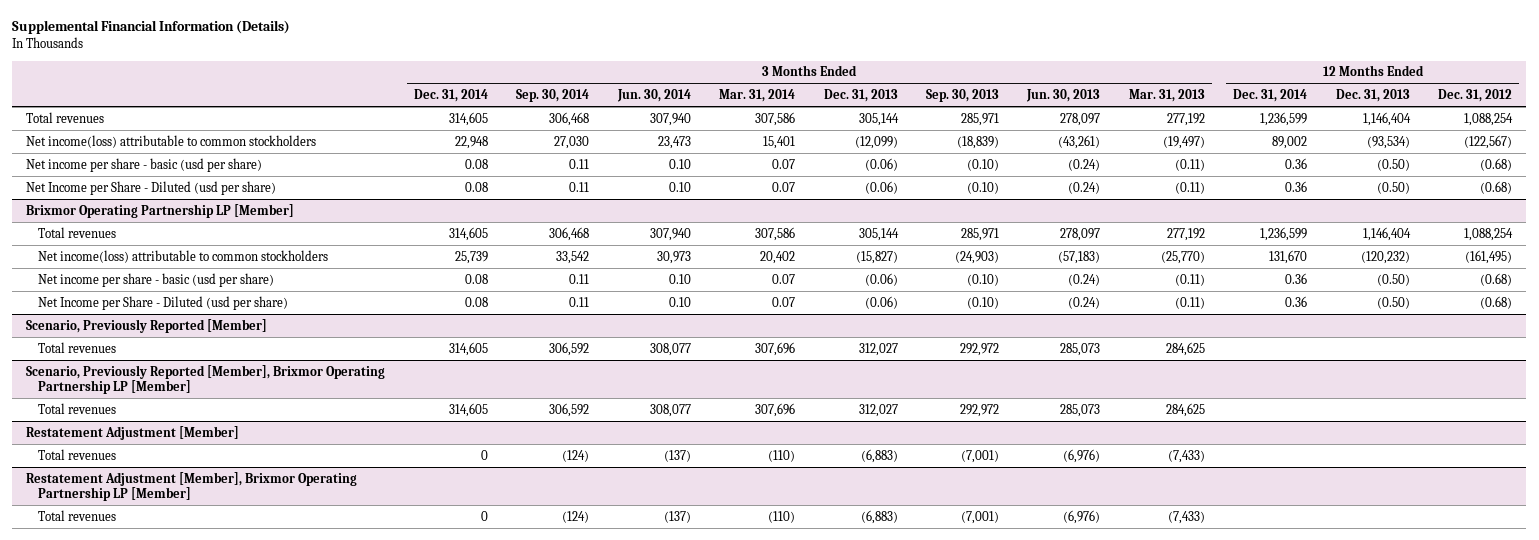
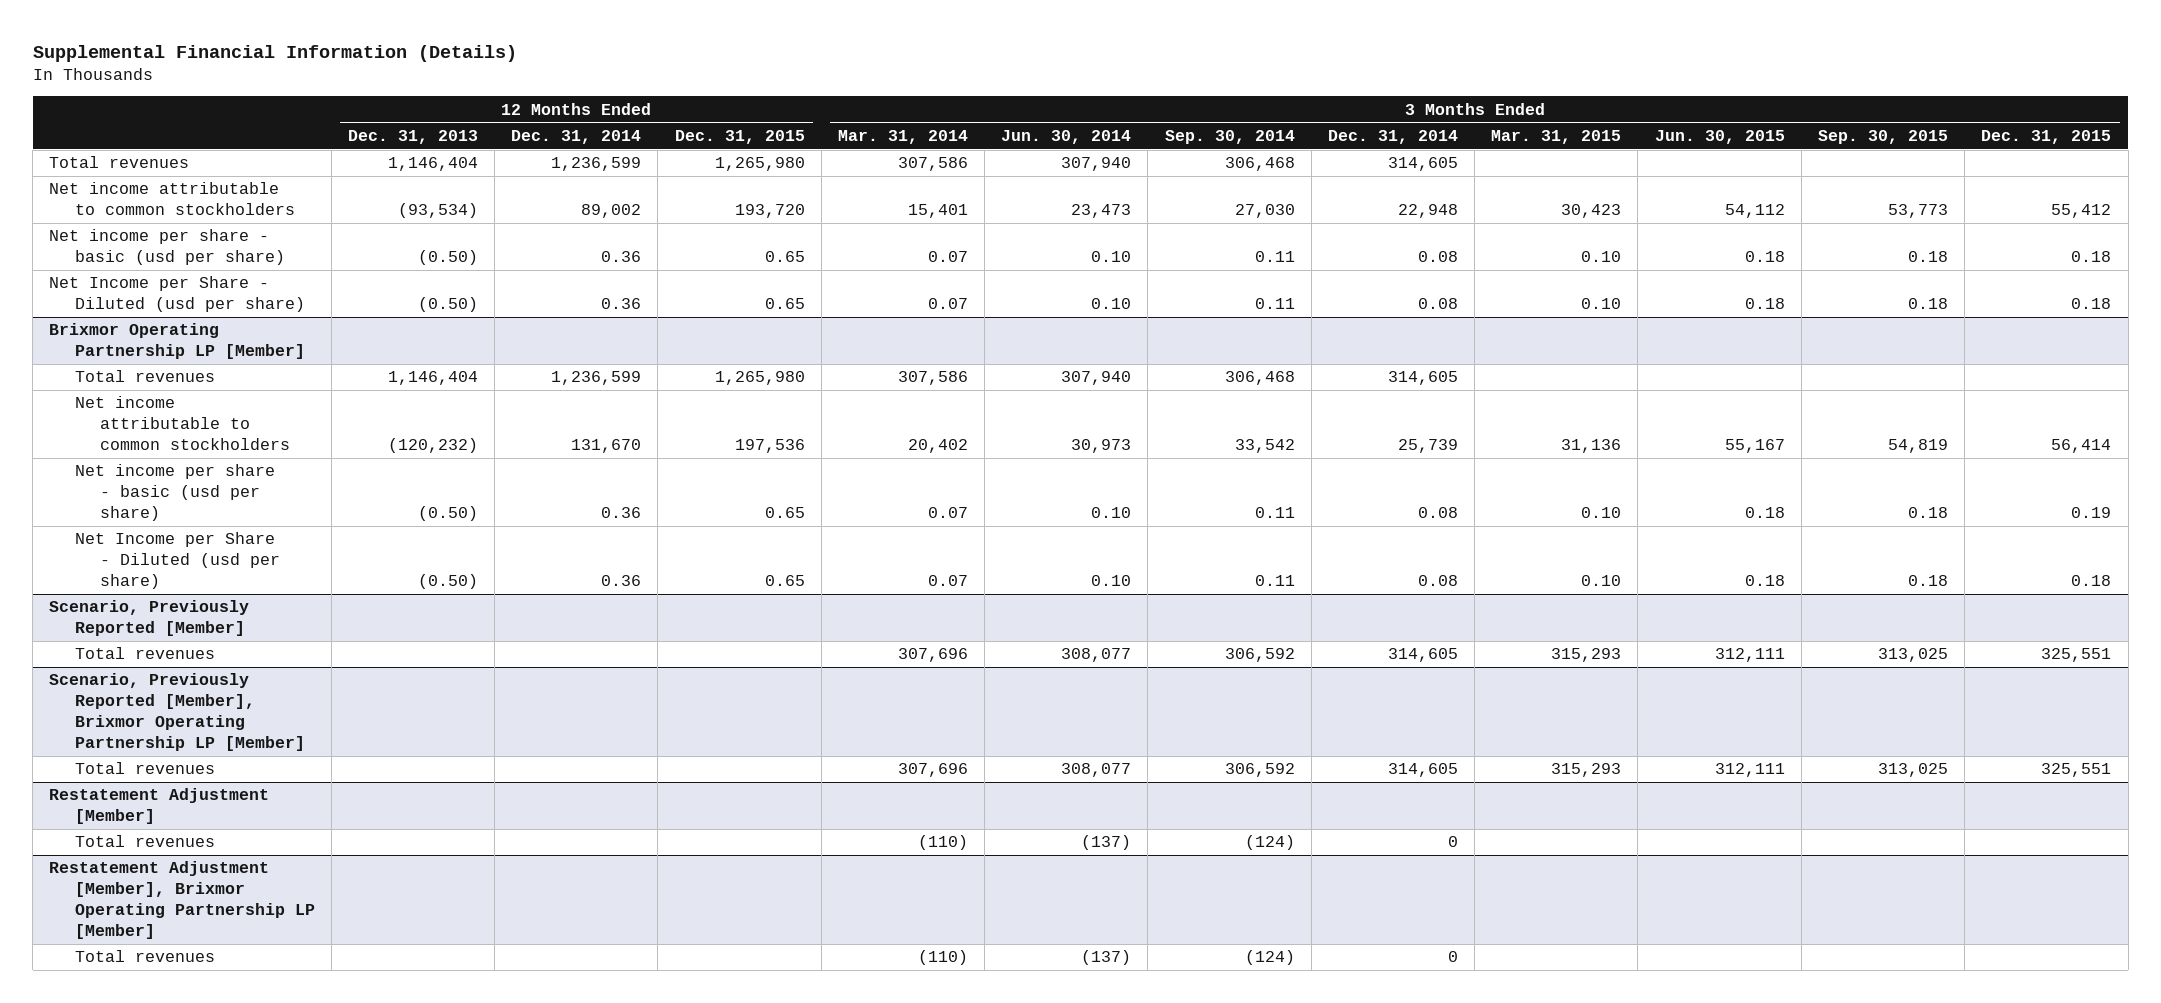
[823,88,898,102] Dec. 31, 2013 -> none
[925,88,999,102] Sep. 30, 2013 -> none
[1026,88,1101,102] Jun. 30, 2013 -> none
[1128,88,1205,102] Mar. 31, 2013 -> none
[1438,88,1513,102] Dec. 31, 2012 -> none
none -> [674,129,805,144] Dec. 31, 2015
none -> [1491,129,1622,144] Mar. 31, 2015
none -> [1654,129,1785,144] Jun. 30, 2015
none -> [1817,129,1948,144] Sep. 30, 2015
none -> [1981,129,2112,144] Dec. 31, 2015
[26,134,317,148] Net income(loss) attributable to common stockholders -> [49,182,295,216] Net income attributable to common stockholders
[38,249,329,263] Net income(loss) attributable to common stockholders -> [74,396,290,451] Net income attributable to common stockholders

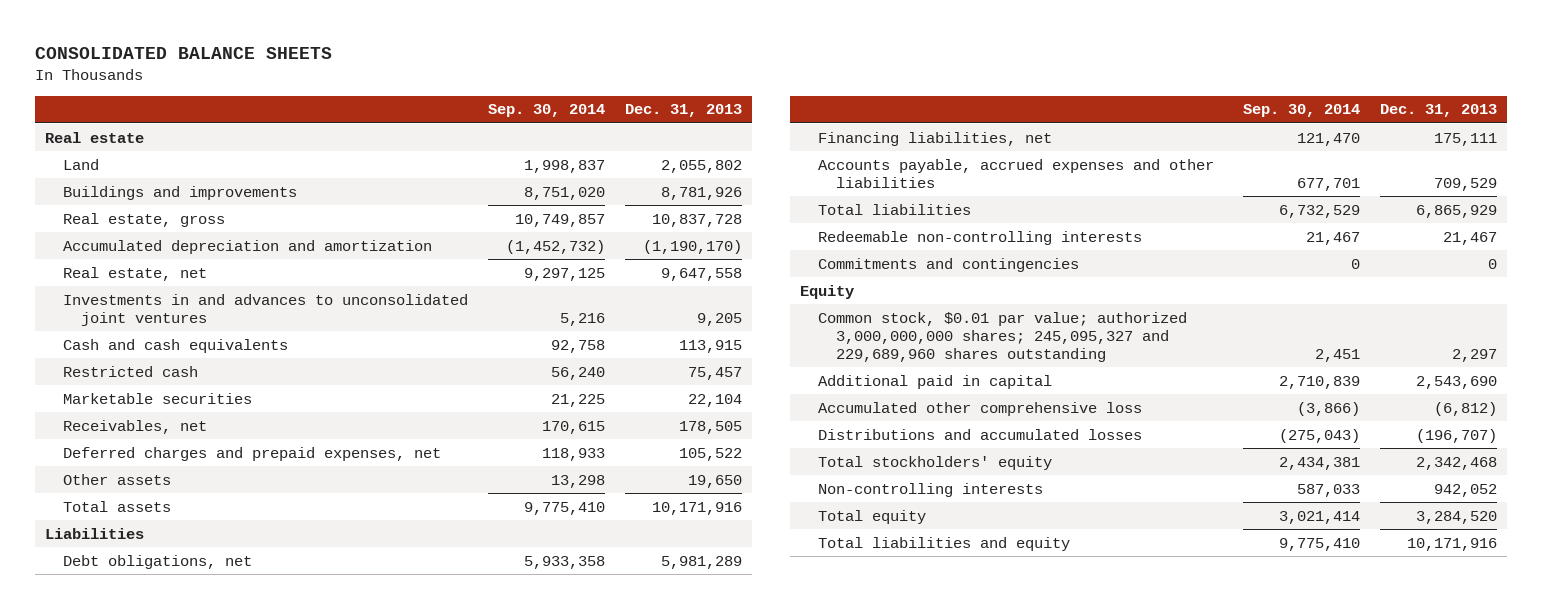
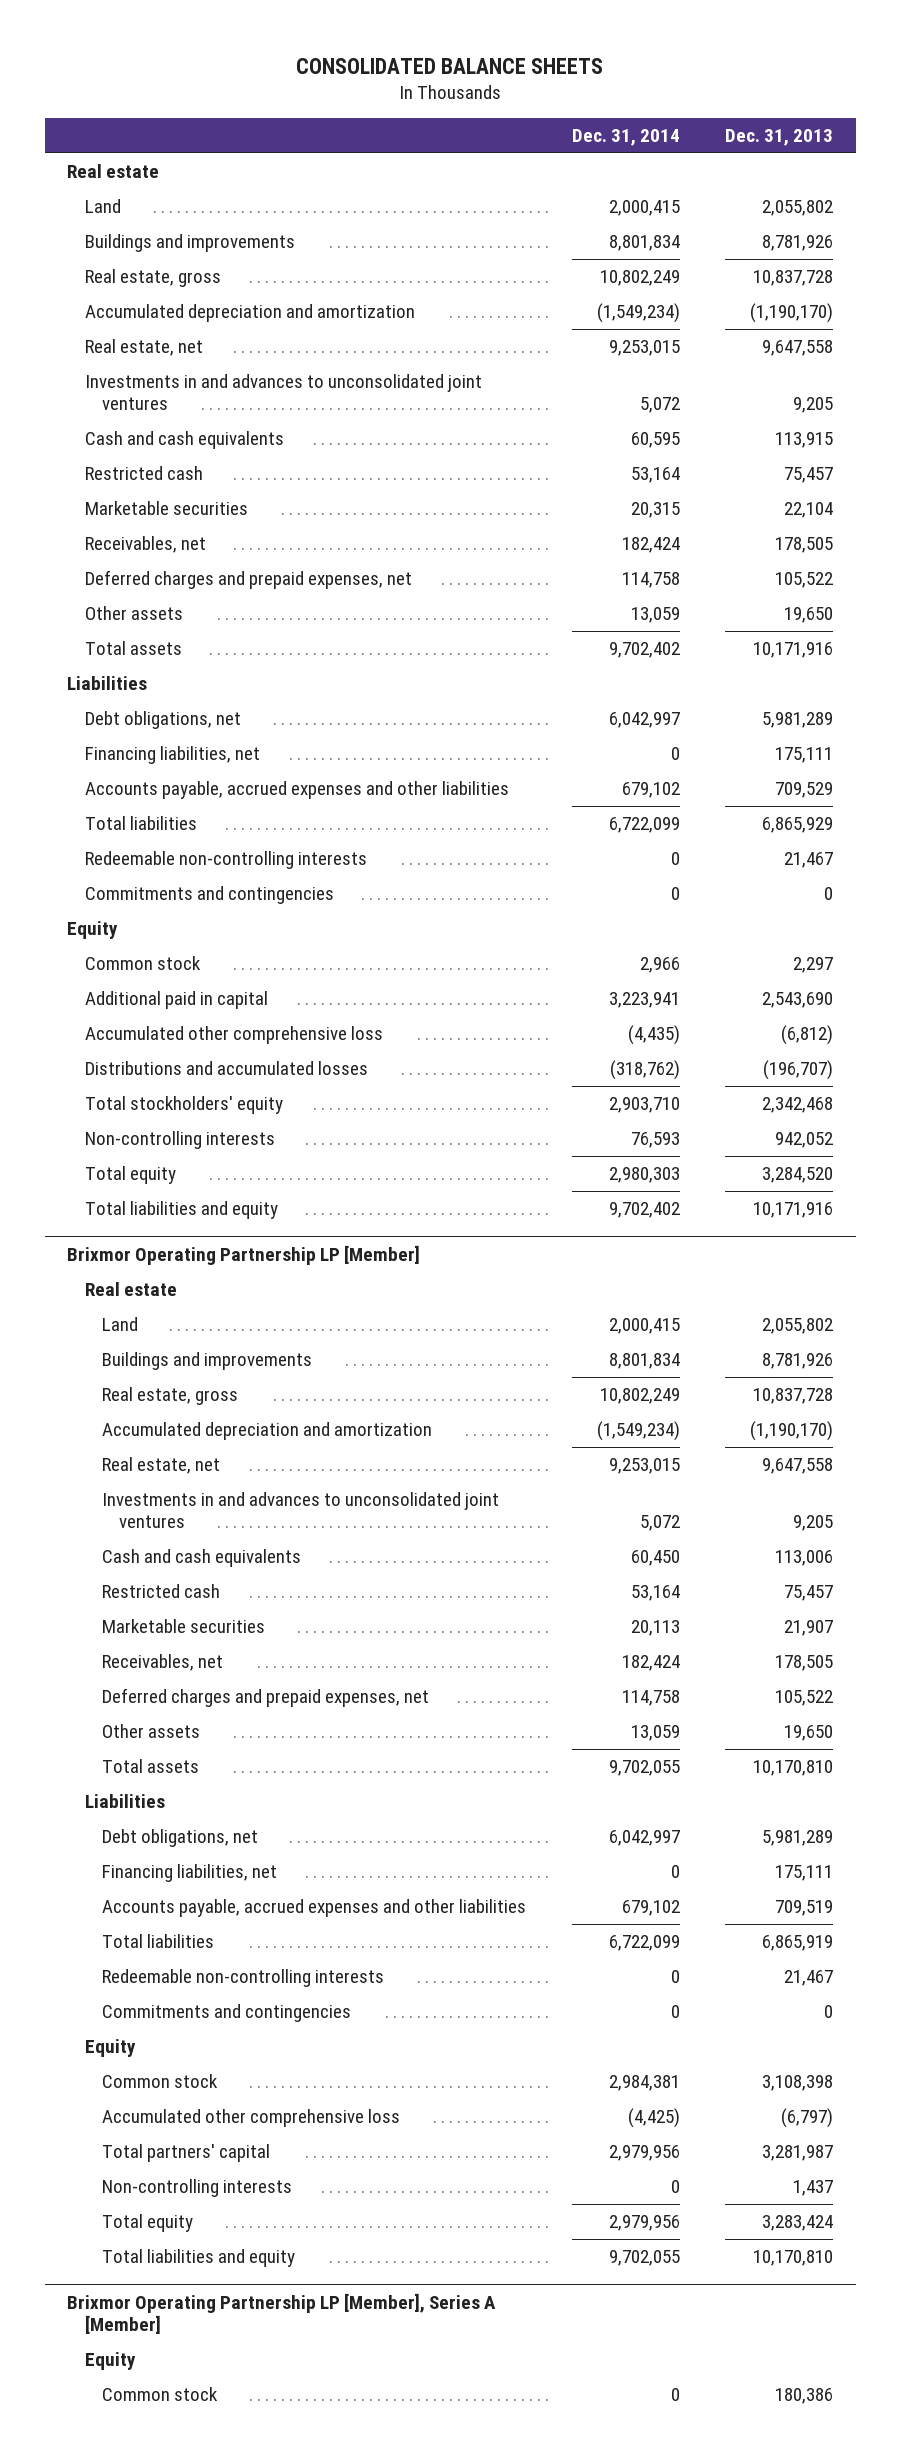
[487,104,605,118] Sep. 30, 2014 -> none
none -> [571,128,680,146] Dec. 31, 2014
[818,311,1188,363] Common stock, $0.01 par value; authorized 3,000,000,000 shares; 245,095,327 and 229,689,960 shares outstanding -> [84,956,201,971] Common stock
none -> [67,1244,421,1265] Brixmor Operating Partnership LP [Member]
none -> [84,1282,177,1297] Real estate
none -> [102,1317,139,1332] Land
none -> [102,1352,313,1371] Buildings and improvements
none -> [102,1387,239,1406] Real estate, gross
none -> [102,1422,433,1441] Accumulated depreciation and amortization
none -> [102,1457,221,1475] Real estate, net
none -> [102,1492,500,1528] Investments in and advances to unconsolidated joint ventures
none -> [102,1549,302,1568] Cash and cash equivalents
none -> [102,1584,221,1599] Restricted cash
none -> [102,1619,266,1634] Marketable securities
none -> [102,1654,224,1672] Receivables, net
none -> [102,1688,430,1708] Deferred charges and prepaid expenses, net
none -> [102,1724,201,1739] Other assets
none -> [102,1759,200,1774] Total assets
none -> [84,1794,165,1809] Liabilities
none -> [102,1829,259,1848] Debt obligations, net
none -> [102,1864,278,1883] Financing liabilities, net
none -> [102,1899,527,1918] Accounts payable, accrued expenses and other liabilities
none -> [102,1934,215,1949] Total liabilities
none -> [102,1969,385,1988] Redeemable non-controlling interests
none -> [102,2004,352,2023] Commitments and contingencies
none -> [84,2039,136,2058] Equity
none -> [102,2074,219,2089] Common stock
none -> [102,2109,401,2128] Accumulated other comprehensive loss
none -> [102,2144,271,2163] Total partners' capital
none -> [102,2179,293,2198] Non-controlling interests
none -> [102,2214,194,2233] Total equity
none -> [102,2249,296,2268] Total liabilities and equity
none -> [67,2292,497,2334] Brixmor Operating Partnership LP [Member], Series A [Member]
none -> [84,2352,136,2371] Equity
none -> [102,2387,219,2402] Common stock

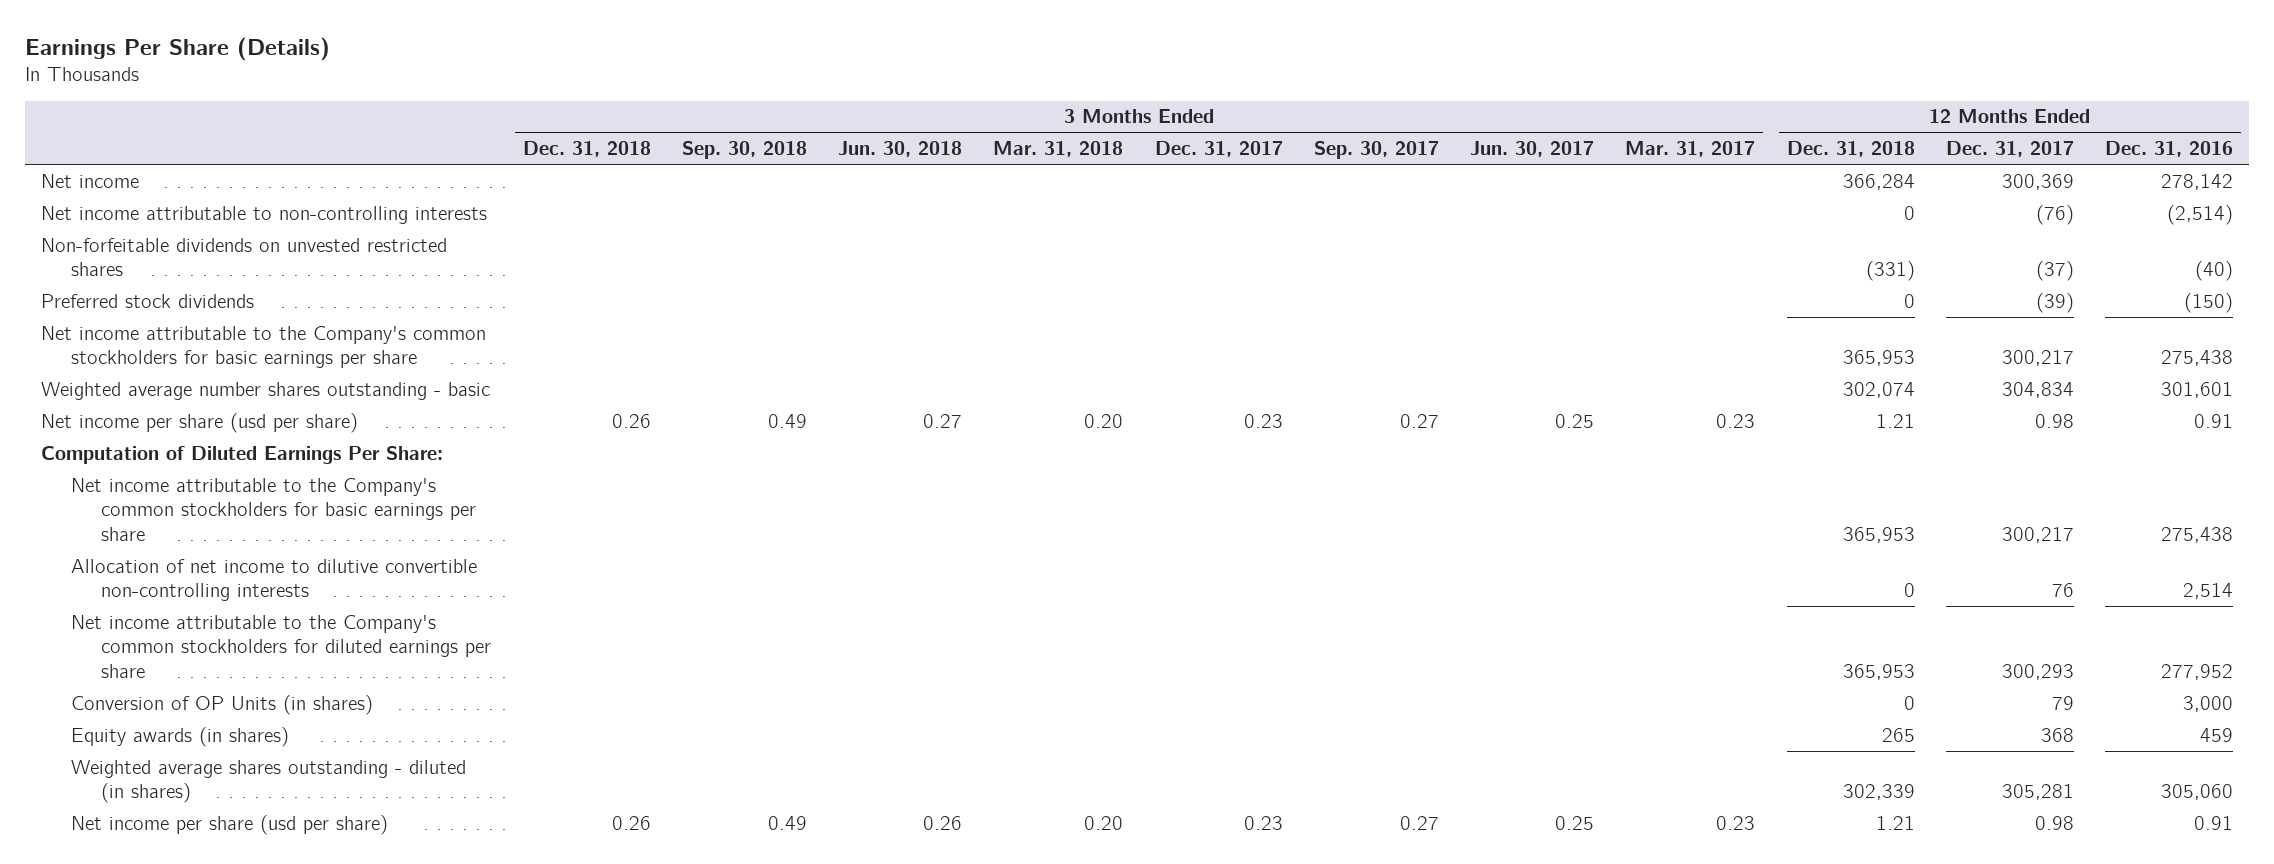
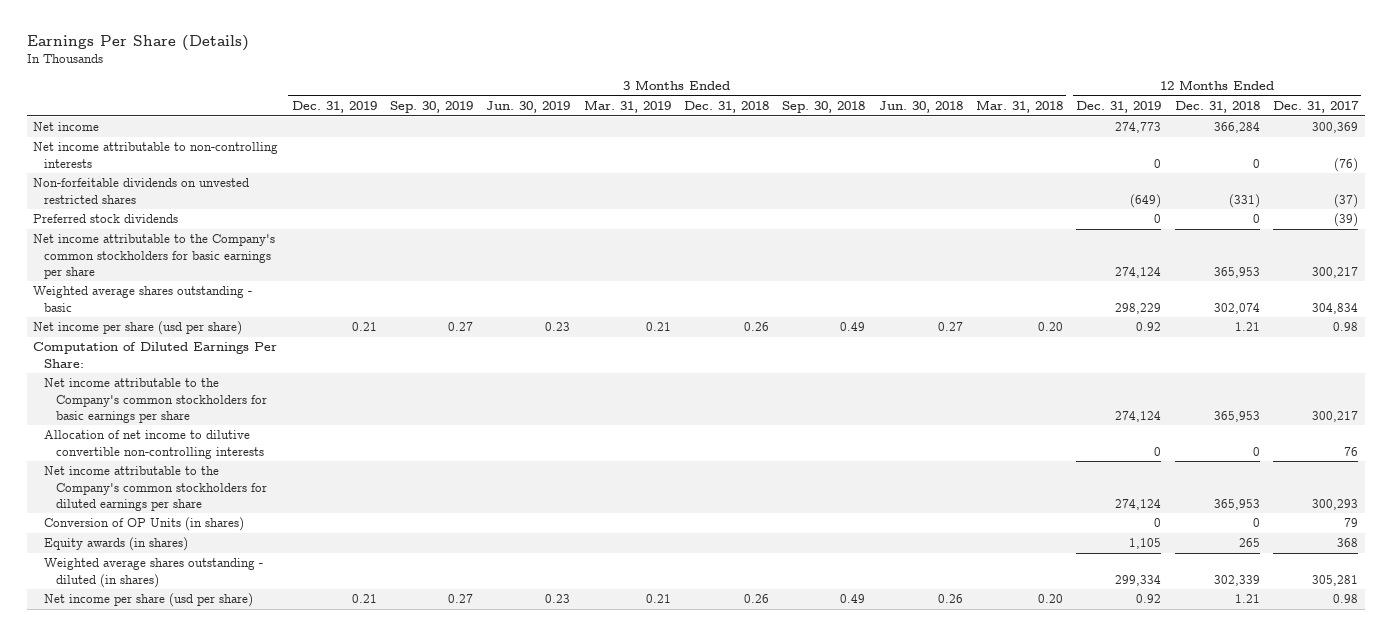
[1154,141,1283,158] Dec. 31, 2017 -> none
[1313,141,1439,160] Sep. 30, 2017 -> none
[1470,141,1595,158] Jun. 30, 2017 -> none
[1625,141,1756,158] Mar. 31, 2017 -> none
[2105,141,2234,158] Dec. 31, 2016 -> none
none -> [291,100,377,113] Dec. 31, 2019
none -> [389,100,473,113] Sep. 30, 2019
none -> [486,100,571,113] Jun. 30, 2019
none -> [583,99,671,113] Mar. 31, 2019
none -> [1076,100,1162,113] Dec. 31, 2019
[40,381,490,400] Weighted average number shares outstanding - basic -> [33,286,253,312] Weighted average shares outstanding - basic

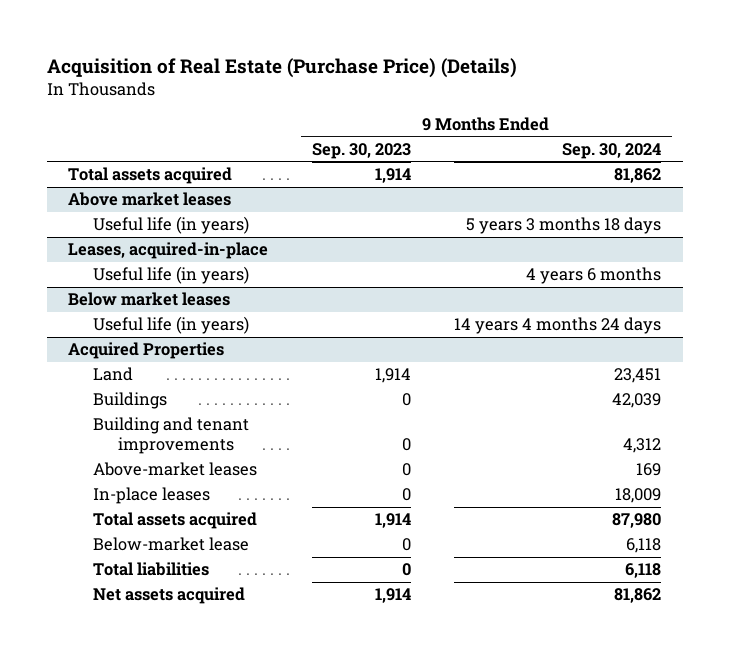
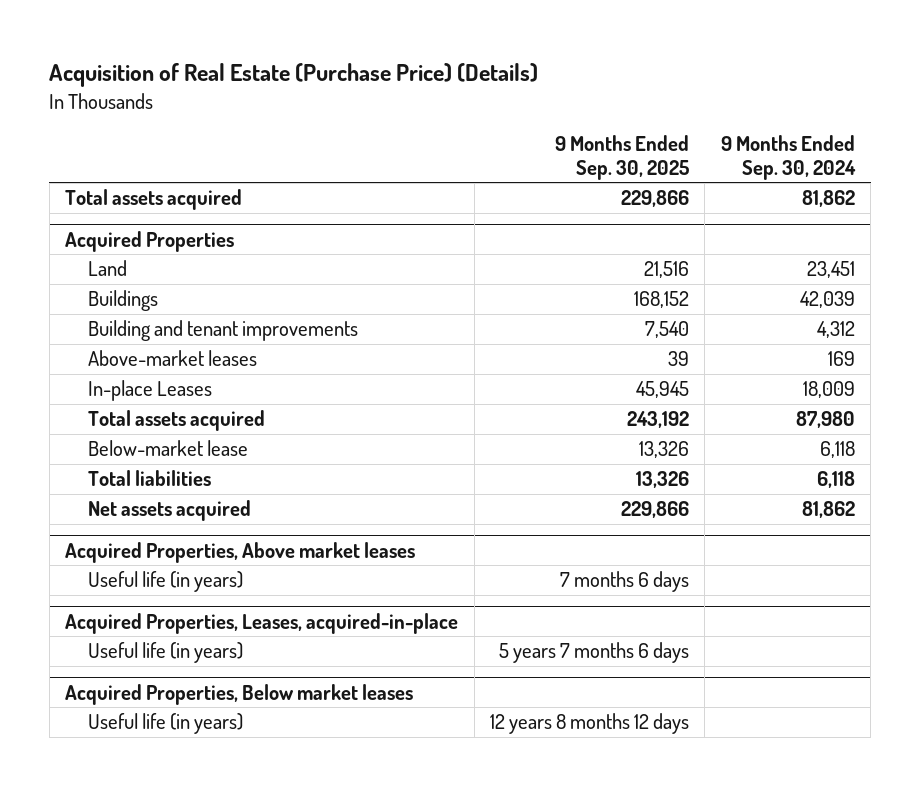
[311,142,411,159] Sep. 30, 2023 -> none
none -> [554,135,689,180] 9 Months Ended Sep. 30, 2025
[68,192,232,207] Above market leases -> none
[93,216,250,235] Useful life (in years) -> none
[68,242,269,260] Leases, acquired-in-place -> none
[93,266,250,285] Useful life (in years) -> none
[68,292,231,307] Below market leases -> none
[93,316,250,335] Useful life (in years) -> none
[93,487,211,505] In-place leases -> [88,380,213,402] In-place Leases
none -> [65,542,416,564] Acquired Properties, Above market leases
none -> [88,571,244,593] Useful life (in years)
none -> [65,613,459,635] Acquired Properties, Leases, acquired-in-place
none -> [88,642,244,664] Useful life (in years)
none -> [65,684,414,706] Acquired Properties, Below market leases
none -> [88,713,244,735] Useful life (in years)

